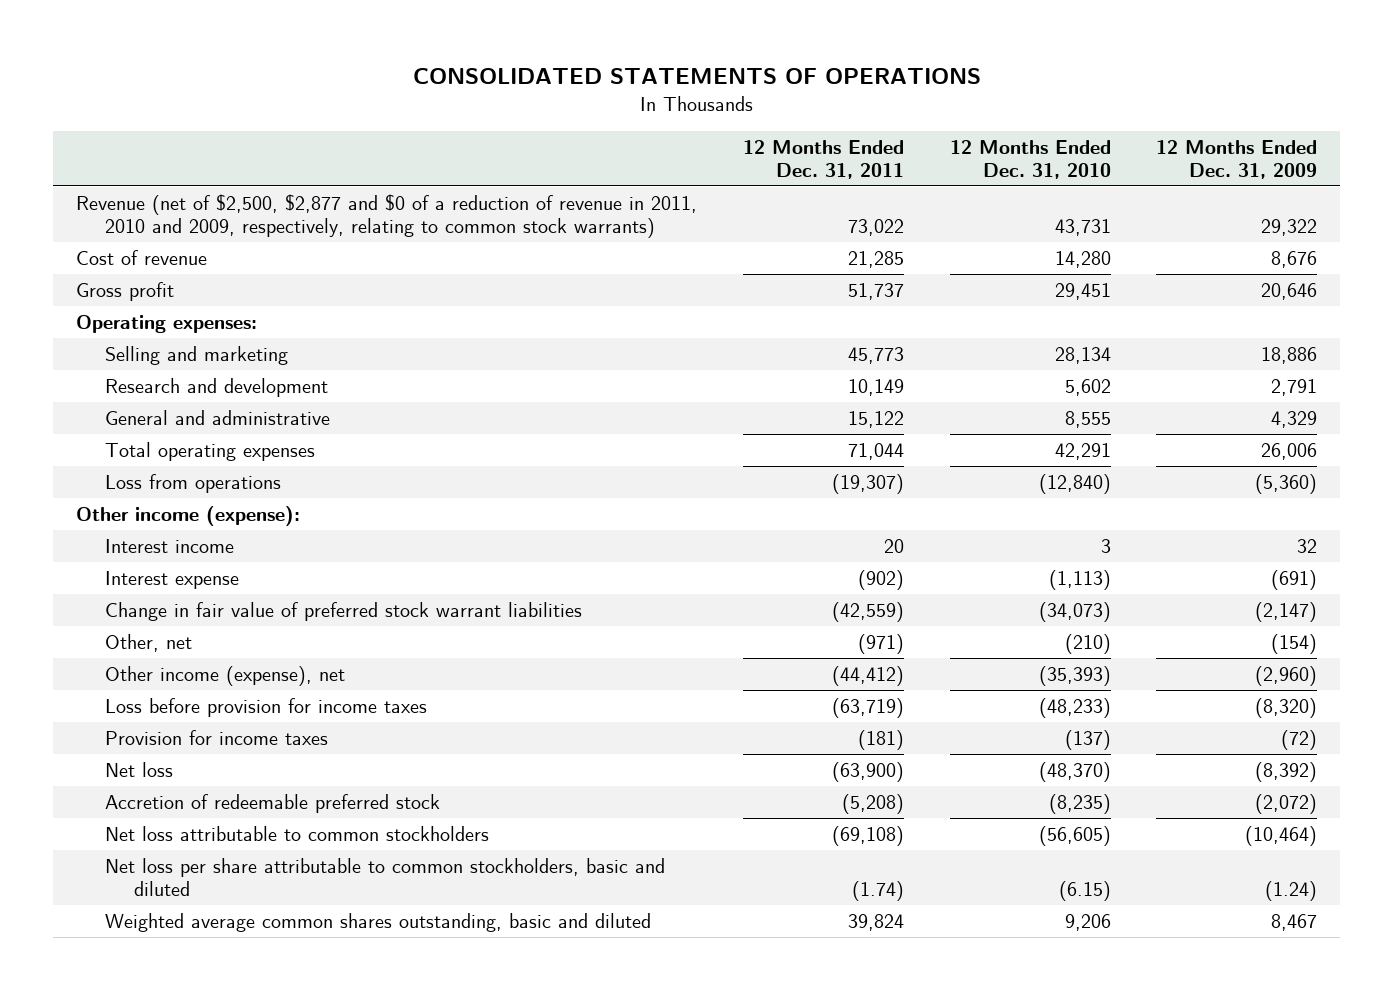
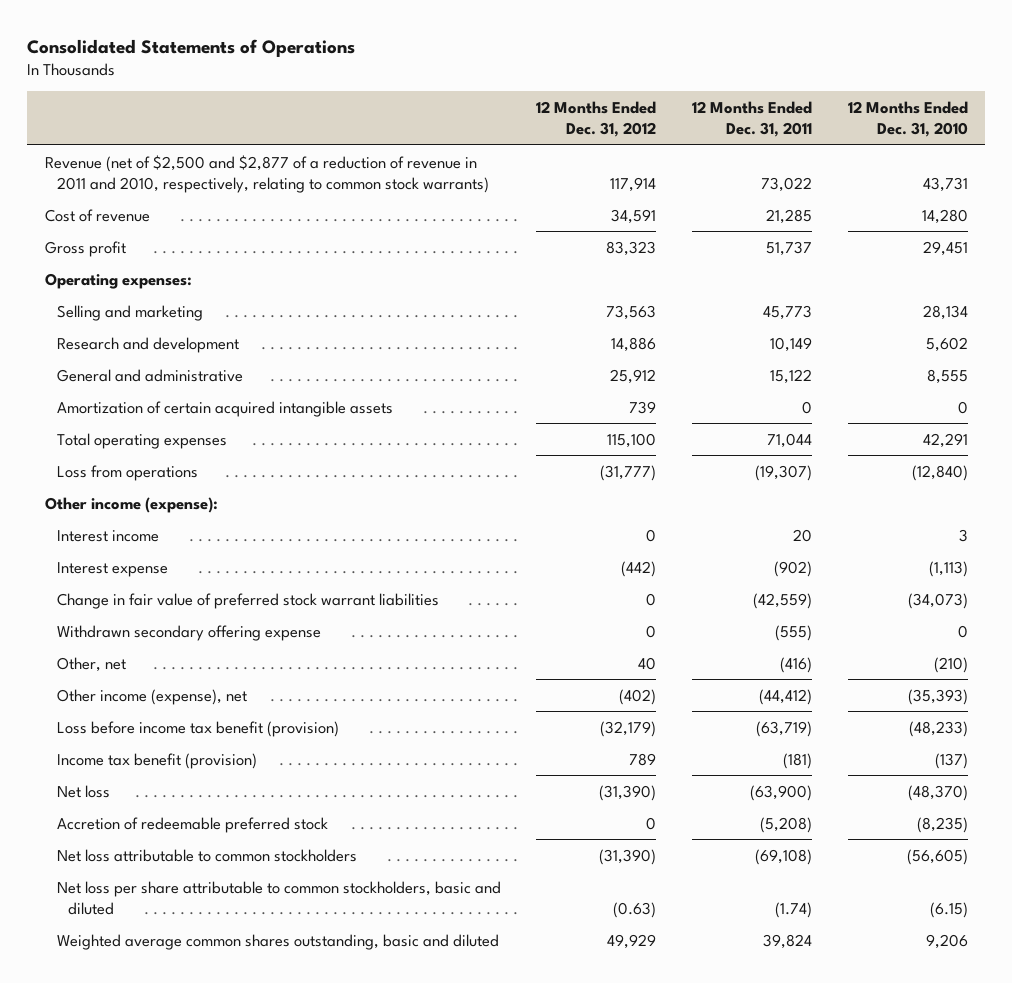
[412,68,981,85] CONSOLIDATED STATEMENTS OF OPERATIONS -> [27,38,356,57] Consolidated Statements of Operations
[1156,139,1318,180] 12 Months Ended Dec. 31, 2009 -> none
none -> [536,100,657,137] 12 Months Ended Dec. 31, 2012
[76,193,698,238] Revenue (net of $2,500, $2,877 and $0 of a reduction of revenue in 2011, 2010 and 2009, respectively, relating to common stock warrants) -> [44,154,489,193] Revenue (net of $2,500 and $2,877 of a reduction of revenue in 2011 and 2010, respectively, relating to common stock warrants)
none -> [56,400,393,417] Amortization of certain acquired intangible assets
none -> [56,624,321,641] Withdrawn secondary offering expense
[857,633,904,654] (971) -> [779,656,812,673] (416)
[105,697,428,717] Loss before provision for income taxes -> [56,720,339,737] Loss before income tax benefit (provision)
[105,729,329,745] Provision for income taxes -> [56,752,257,769] Income tax benefit (provision)

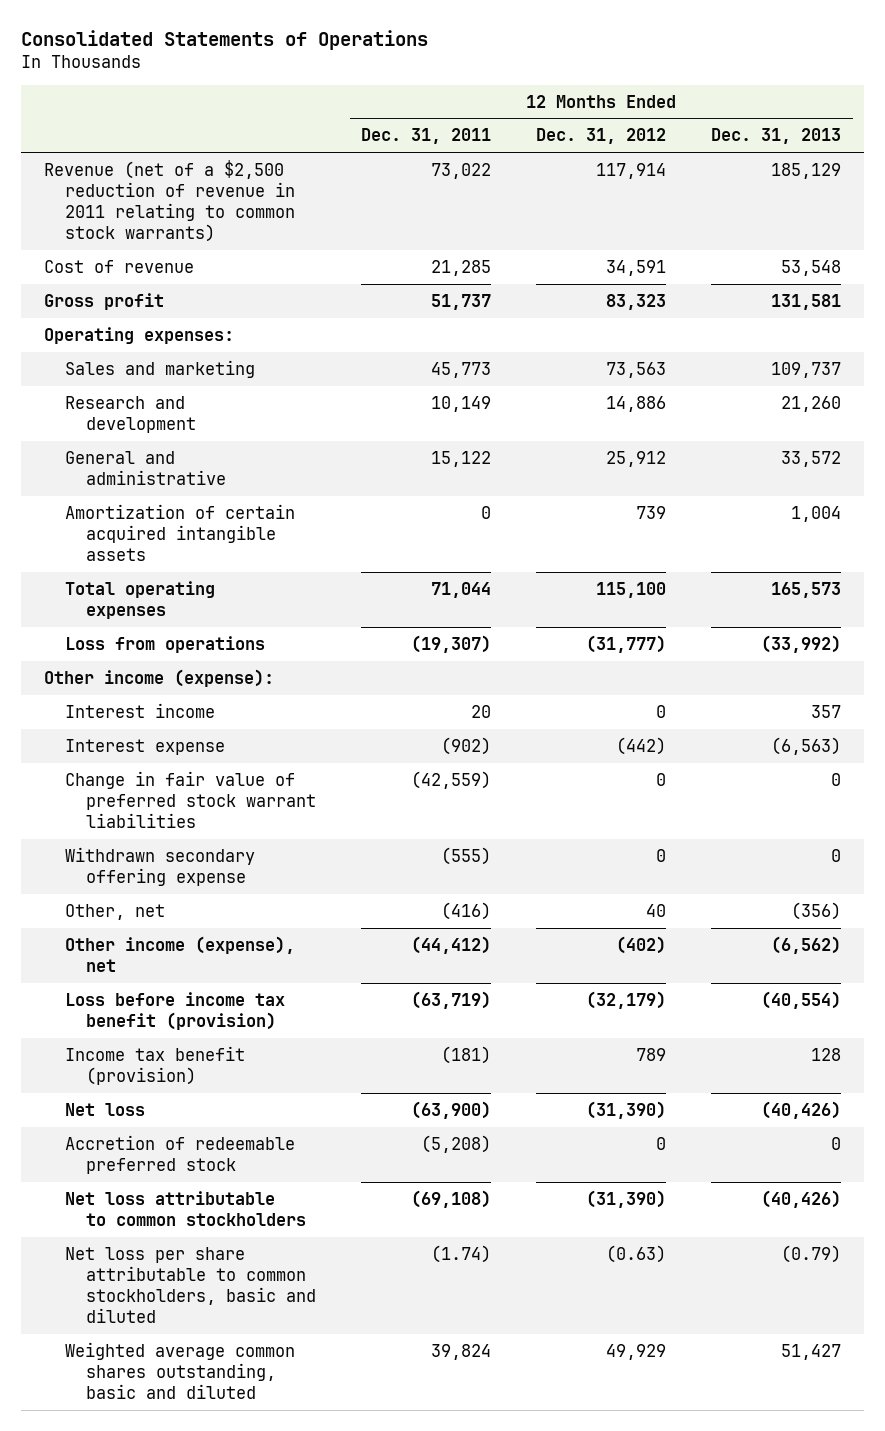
[847,100,968,137] 12 Months Ended Dec. 31, 2010 -> none
none -> [711,128,842,145] Dec. 31, 2013
[44,154,489,193] Revenue (net of $2,500 and $2,877 of a reduction of revenue in 2011 and 2010, respectively, relating to common stock warrants) -> [43,159,295,242] Revenue (net of a $2,500 reduction of revenue in 2011 relating to common stock warrants)
[56,304,203,321] Selling and marketing -> [64,359,255,378] Sales and marketing

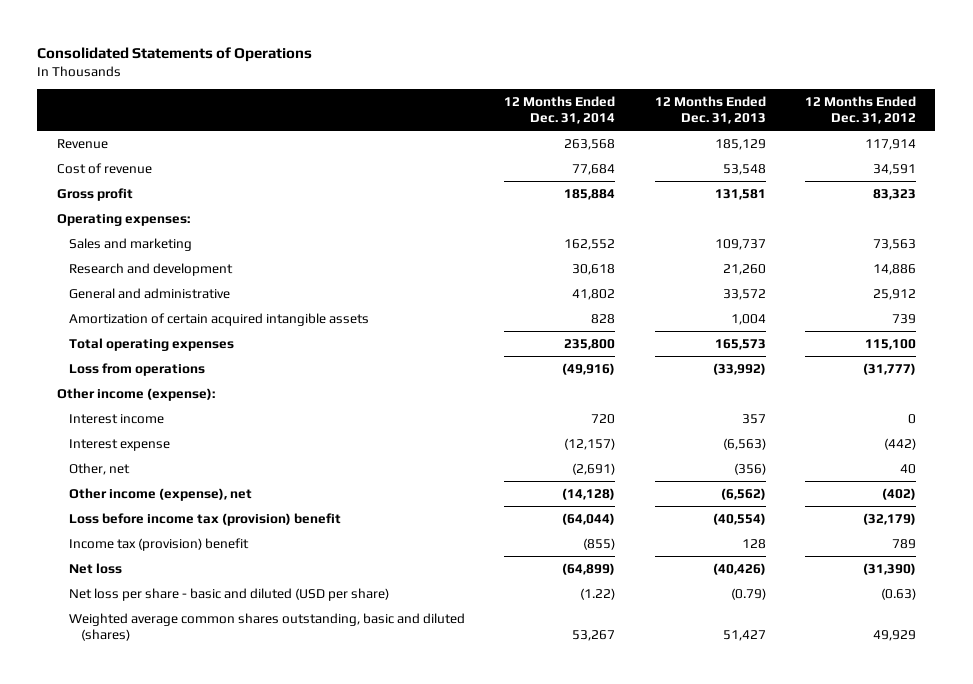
[361,128,492,145] Dec. 31, 2011 -> none
none -> [504,95,616,125] 12 Months Ended Dec. 31, 2014
[43,159,295,242] Revenue (net of a $2,500 reduction of revenue in 2011 relating to common stock warrants) -> [57,138,109,149] Revenue
[64,770,317,828] Change in fair value of preferred stock warrant liabilities -> none
[64,846,255,886] Withdrawn secondary offering expense -> none
[64,991,285,1030] Loss before income tax benefit (provision) -> [69,512,342,526] Loss before income tax (provision) benefit
[64,1045,245,1085] Income tax benefit (provision) -> [69,537,250,551] Income tax (provision) benefit
[64,1134,295,1174] Accretion of redeemable preferred stock -> none
[64,1190,307,1226] Net loss attributable to common stockholders -> none
[64,1246,317,1323] Net loss per share attributable to common stockholders, basic and diluted -> [69,587,390,601] Net loss per share - basic and diluted (USD per share)
[64,1341,295,1399] Weighted average common shares outstanding, basic and diluted -> [69,612,466,641] Weighted average common shares outstanding, basic and diluted (shares)

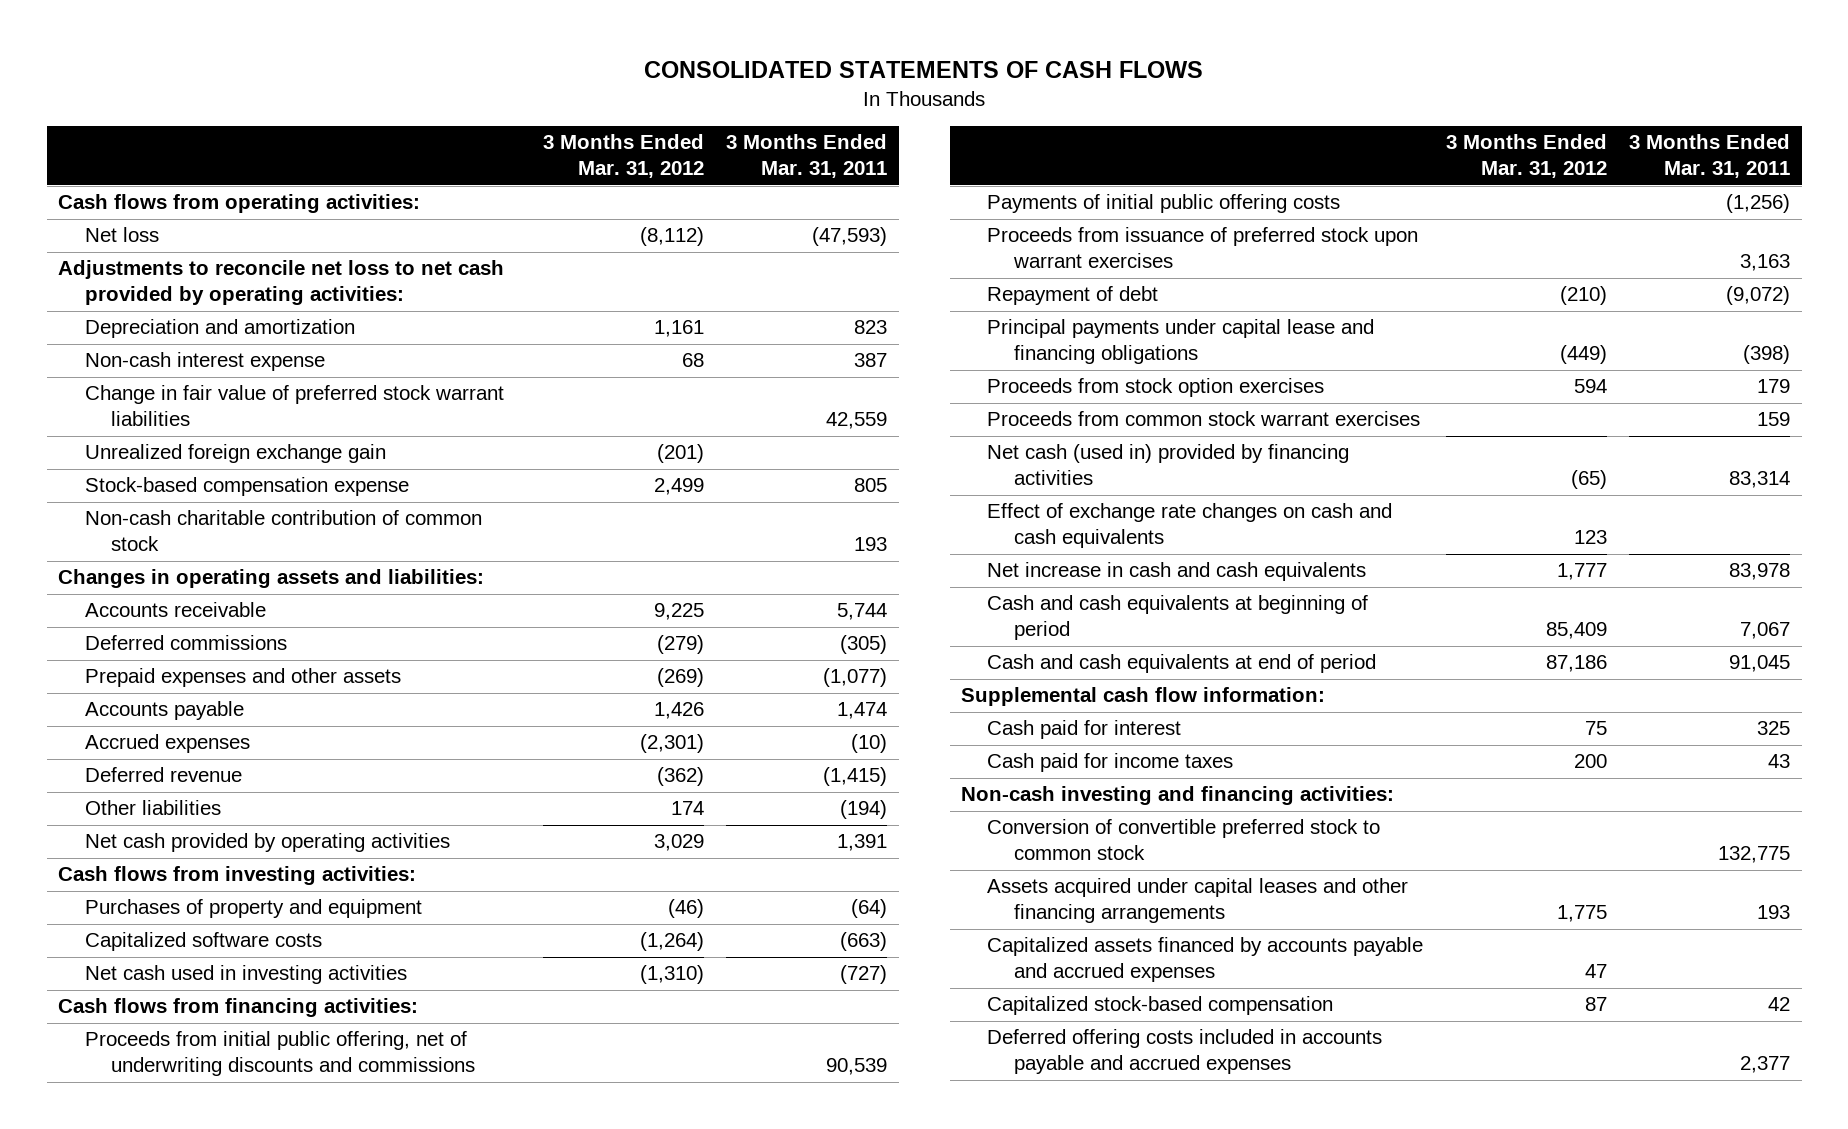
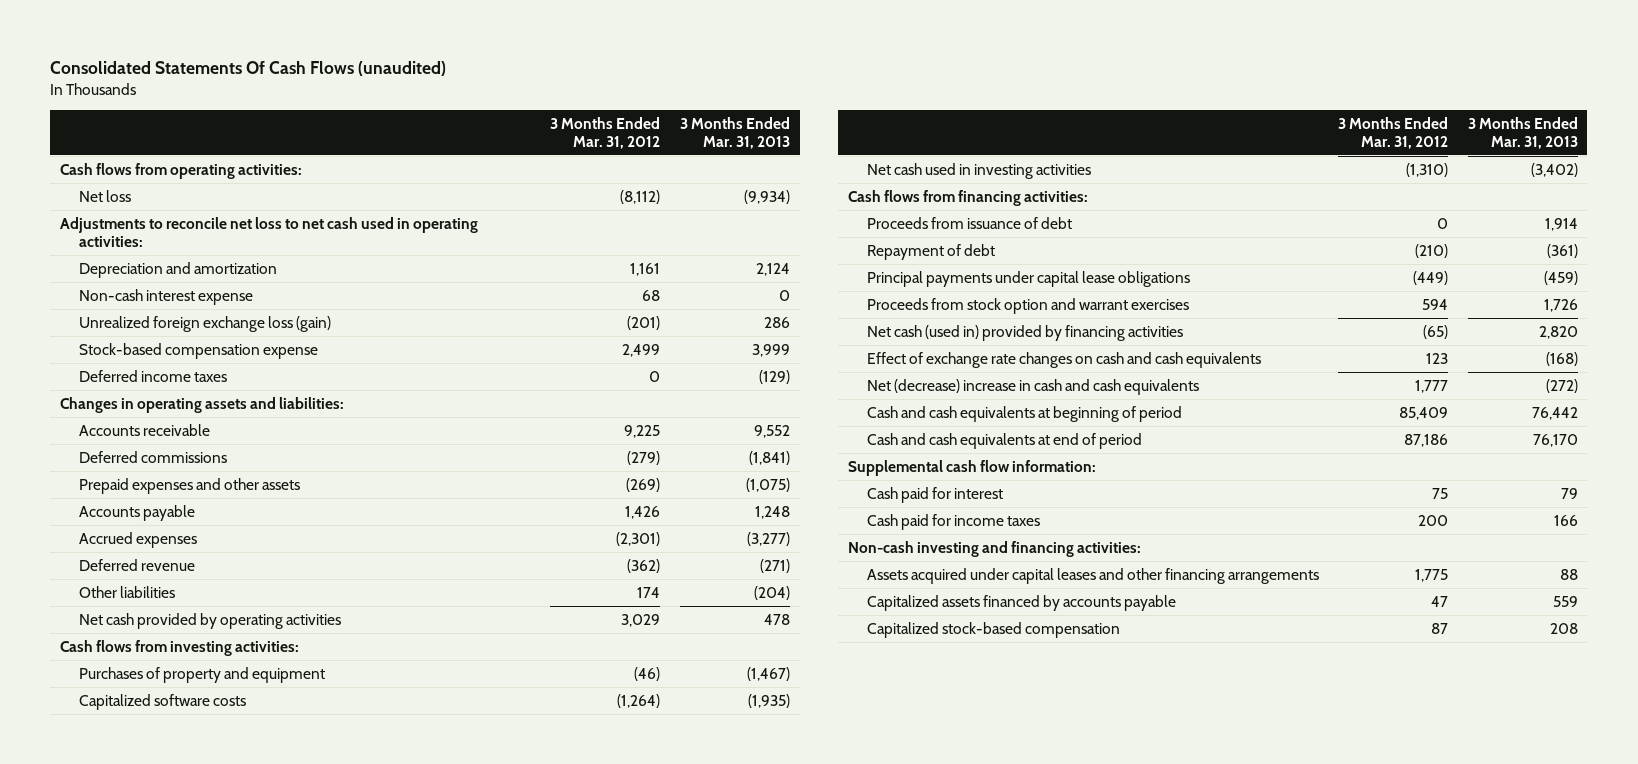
[644,61,1204,79] CONSOLIDATED STATEMENTS OF CASH FLOWS -> [50,60,447,76] Consolidated Statements Of Cash Flows (unaudited)
[726,134,888,179] 3 Months Ended Mar. 31, 2011 -> none
none -> [679,116,790,149] 3 Months Ended Mar. 31, 2013
[57,260,504,306] Adjustments to reconcile net loss to net cash provided by operating activities: -> [59,216,478,247] Adjustments to reconcile net loss to net cash used in operating activities:
[84,385,504,427] Change in fair value of preferred stock warrant liabilities -> none
[84,444,386,464] Unrealized foreign exchange gain -> [79,315,332,332] Unrealized foreign exchange loss (gain)
[84,510,482,552] Non-cash charitable contribution of common stock -> none
none -> [79,369,228,382] Deferred income taxes
[84,1031,476,1077] Proceeds from initial public offering, net of underwriting discounts and commissions -> none
[987,194,1341,214] Payments of initial public offering costs -> none
[987,227,1419,269] Proceeds from issuance of preferred stock upon warrant exercises -> none
none -> [866,216,1072,229] Proceeds from issuance of debt
[987,411,1421,427] Proceeds from common stock warrant exercises -> none
[987,319,1375,365] Principal payments under capital lease and financing obligations -> [866,270,1190,287] Principal payments under capital lease obligations
[987,378,1325,398] Proceeds from stock option exercises -> [866,297,1189,314] Proceeds from stock option and warrant exercises
[987,562,1367,582] Net increase in cash and cash equivalents -> [866,378,1199,395] Net (decrease) increase in cash and cash equivalents
[987,819,1381,861] Conversion of convertible preferred stock to common stock -> none
[987,937,1424,983] Capitalized assets financed by accounts payable and accrued expenses -> [866,594,1176,611] Capitalized assets financed by accounts payable
[987,1029,1383,1075] Deferred offering costs included in accounts payable and accrued expenses -> none

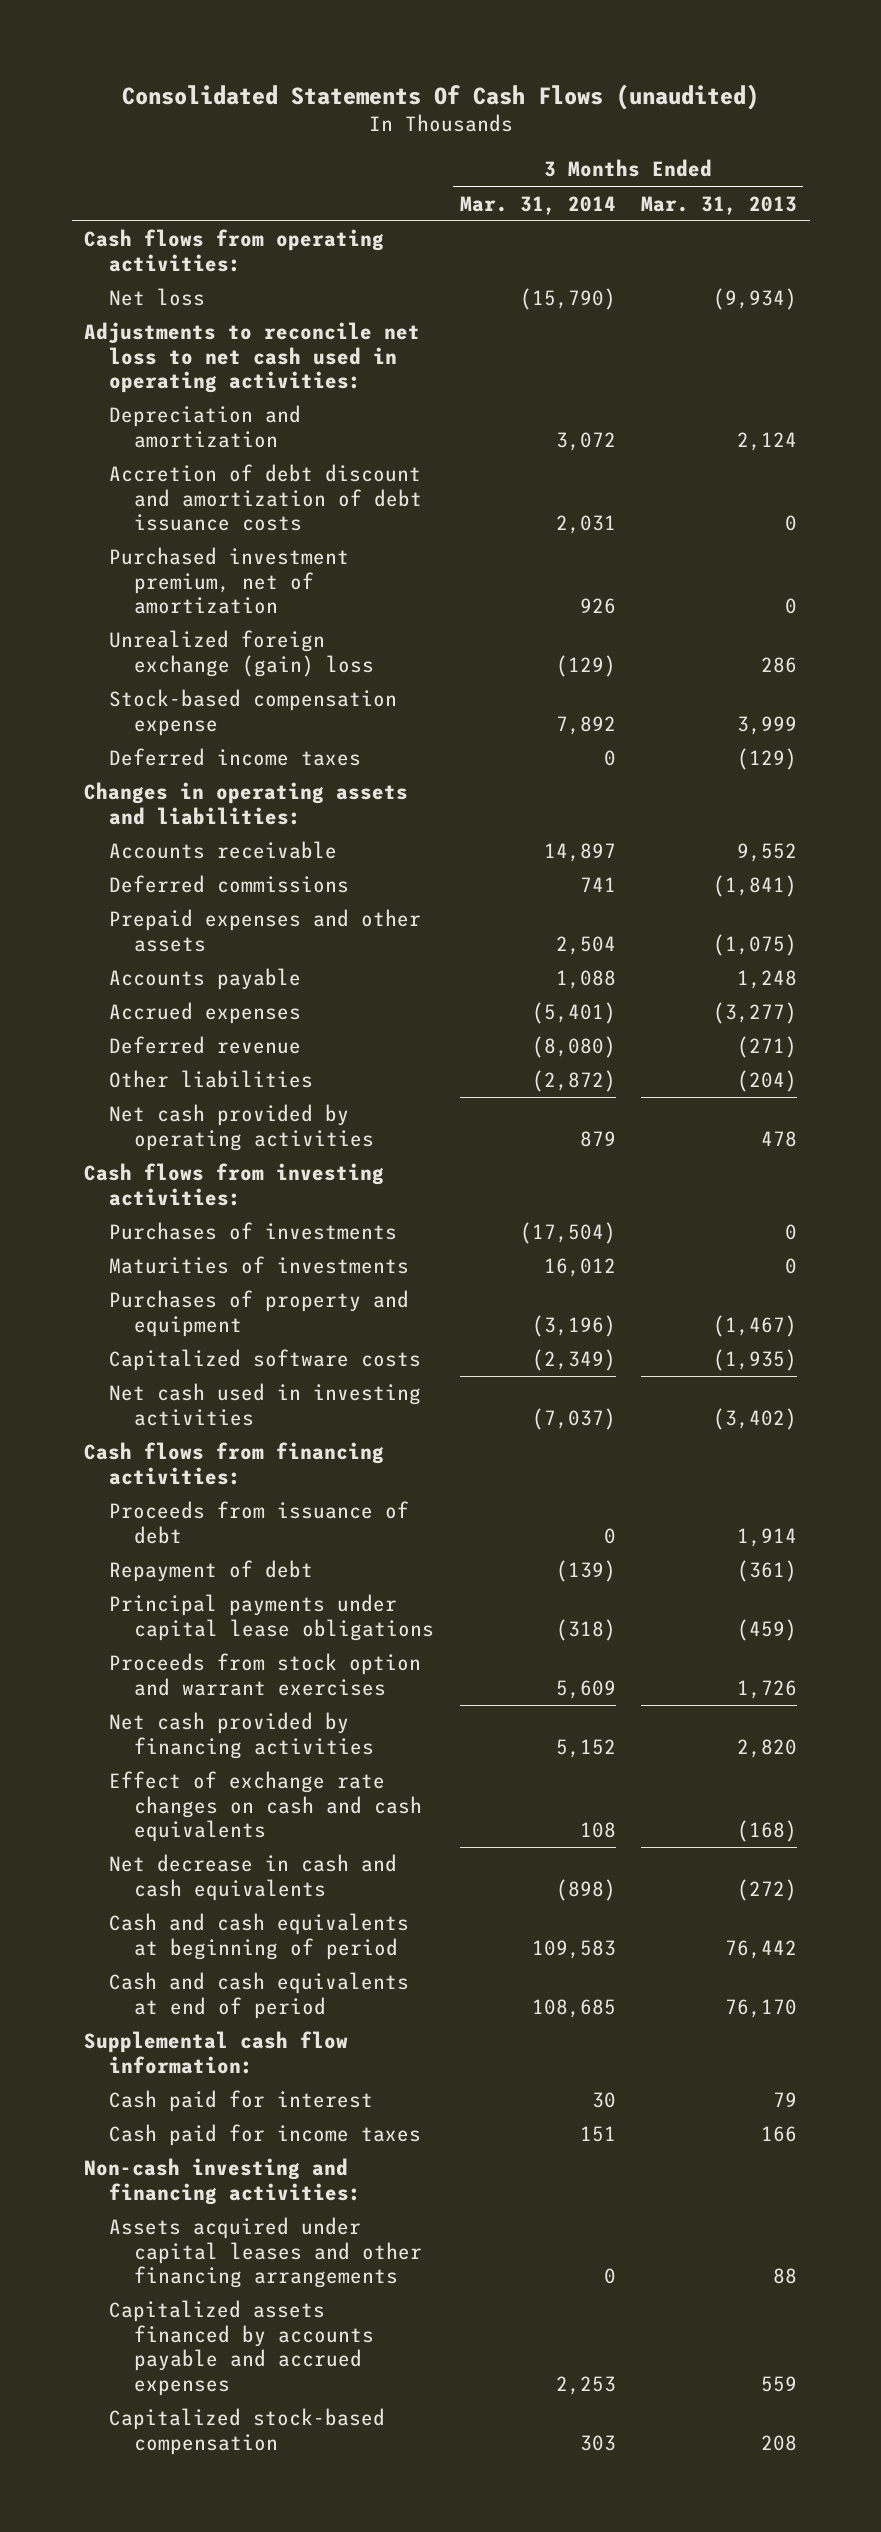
[550,116,661,149] 3 Months Ended Mar. 31, 2012 -> none
none -> [459,195,616,215] Mar. 31, 2014
[79,288,254,305] Non-cash interest expense -> none
none -> [109,464,423,532] Accretion of debt discount and amortization of debt issuance costs
none -> [109,547,350,615] Purchased investment premium, net of amortization
[79,315,332,332] Unrealized foreign exchange loss (gain) -> [109,630,375,677] Unrealized foreign exchange (gain) loss
none -> [109,1222,398,1241] Purchases of investments
none -> [109,1256,410,1275] Maturities of investments
[866,324,1183,341] Net cash (used in) provided by financing activities -> [109,1712,375,1759] Net cash provided by financing activities
[866,378,1199,395] Net (decrease) increase in cash and cash equivalents -> [109,1854,398,1901] Net decrease in cash and cash equivalents
[866,594,1176,611] Capitalized assets financed by accounts payable -> [109,2300,375,2396] Capitalized assets financed by accounts payable and accrued expenses

